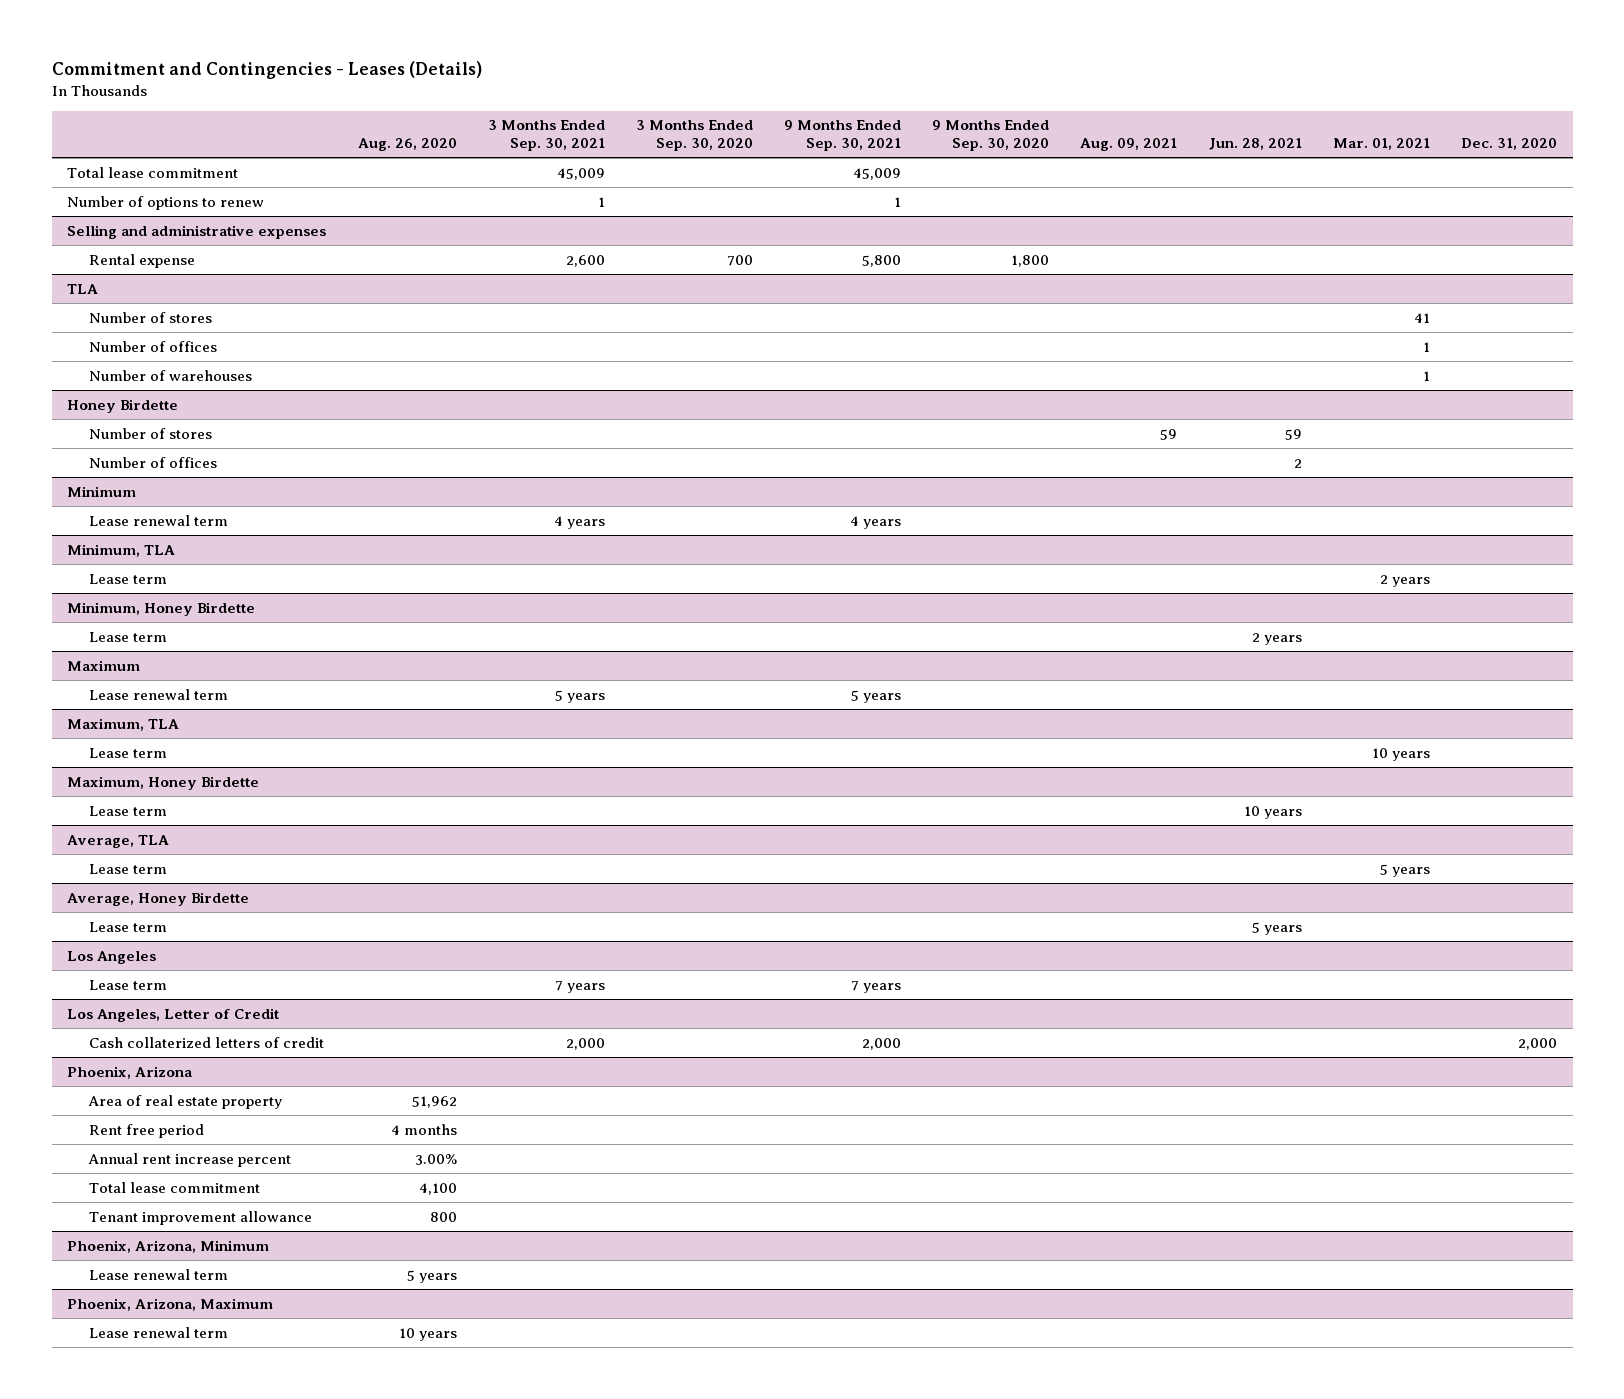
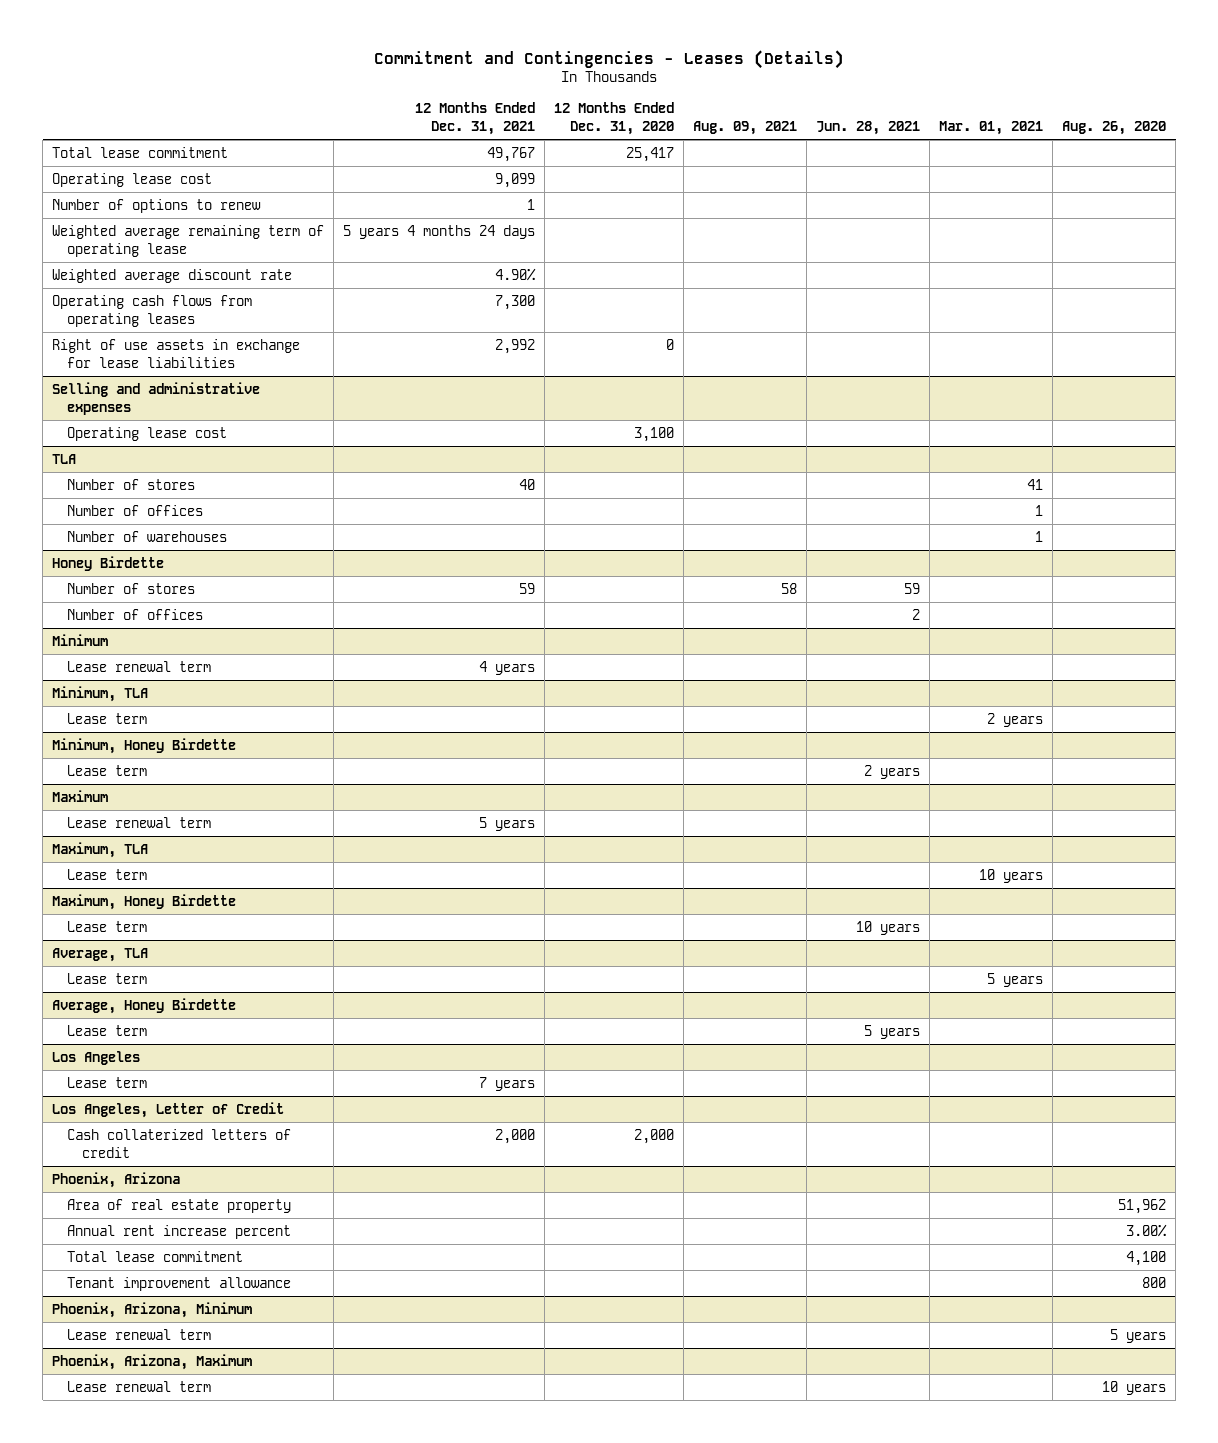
[487,120,605,152] 3 Months Ended Sep. 30, 2021 -> none
[635,120,753,152] 3 Months Ended Sep. 30, 2020 -> none
[784,120,902,152] 9 Months Ended Sep. 30, 2021 -> none
[932,120,1050,152] 9 Months Ended Sep. 30, 2020 -> none
[1460,138,1557,151] Dec. 31, 2020 -> none
none -> [415,102,536,136] 12 Months Ended Dec. 31, 2021
none -> [554,102,675,136] 12 Months Ended Dec. 31, 2020
none -> [52,172,213,187] Operating lease cost
none -> [52,224,325,257] Weighted average remaining term of operating lease
none -> [52,268,293,283] Weighted average discount rate
none -> [52,294,253,327] Operating cash flows from operating leases
none -> [52,338,301,368] Right of use assets in exchange for lease liabilities
[88,253,195,268] Rental expense -> [66,426,227,441] Operating lease cost
[1160,428,1178,440] 59 -> [781,582,798,594] 58
[88,1123,204,1138] Rent free period -> none

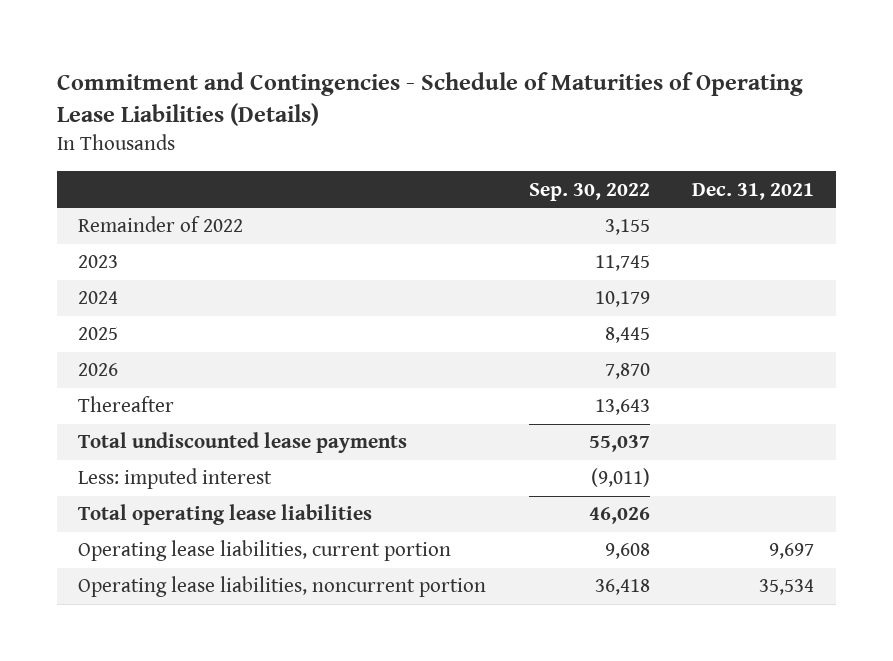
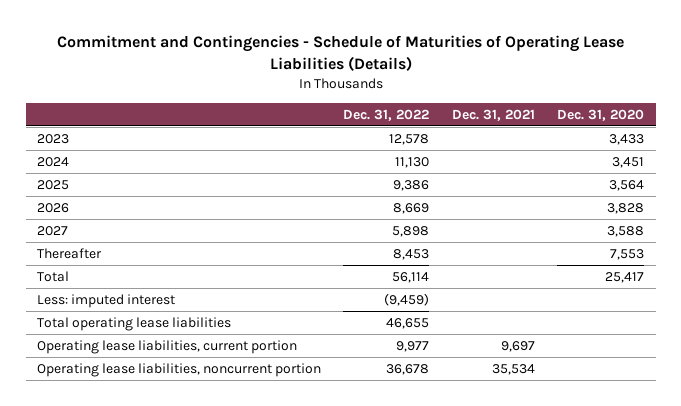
[528,182,650,201] Sep. 30, 2022 -> none
none -> [343,108,430,121] Dec. 31, 2022
none -> [557,108,645,121] Dec. 31, 2020
[78,216,244,233] Remainder of 2022 -> none
none -> [36,225,68,236] 2027
[78,432,408,454] Total undiscounted lease payments -> [36,270,69,282] Total

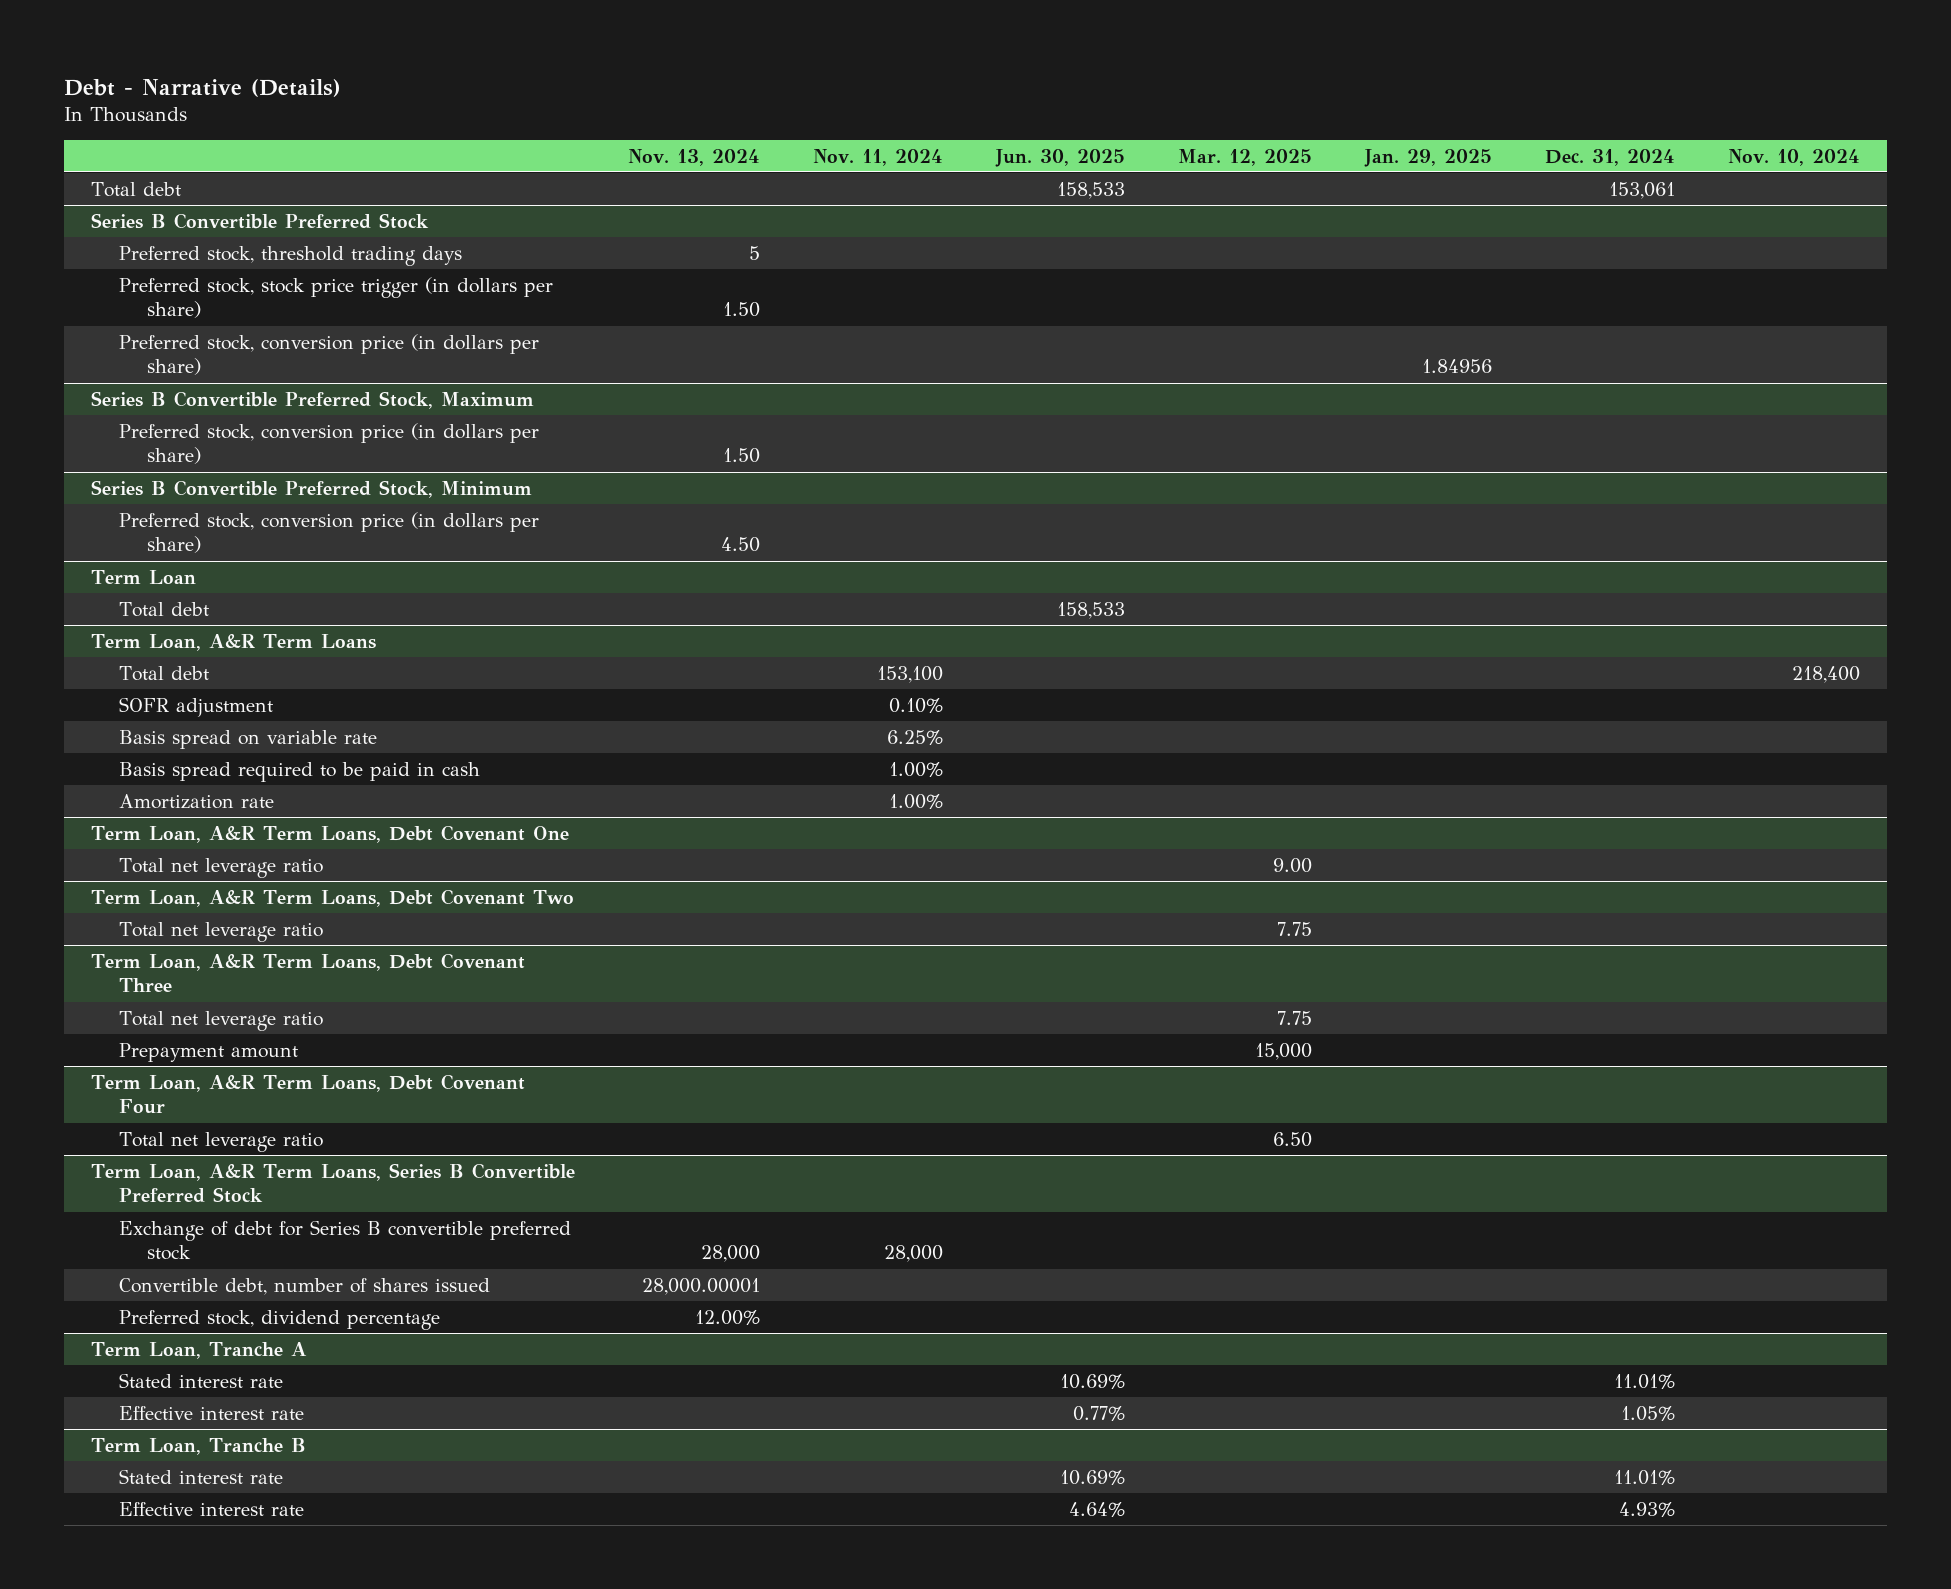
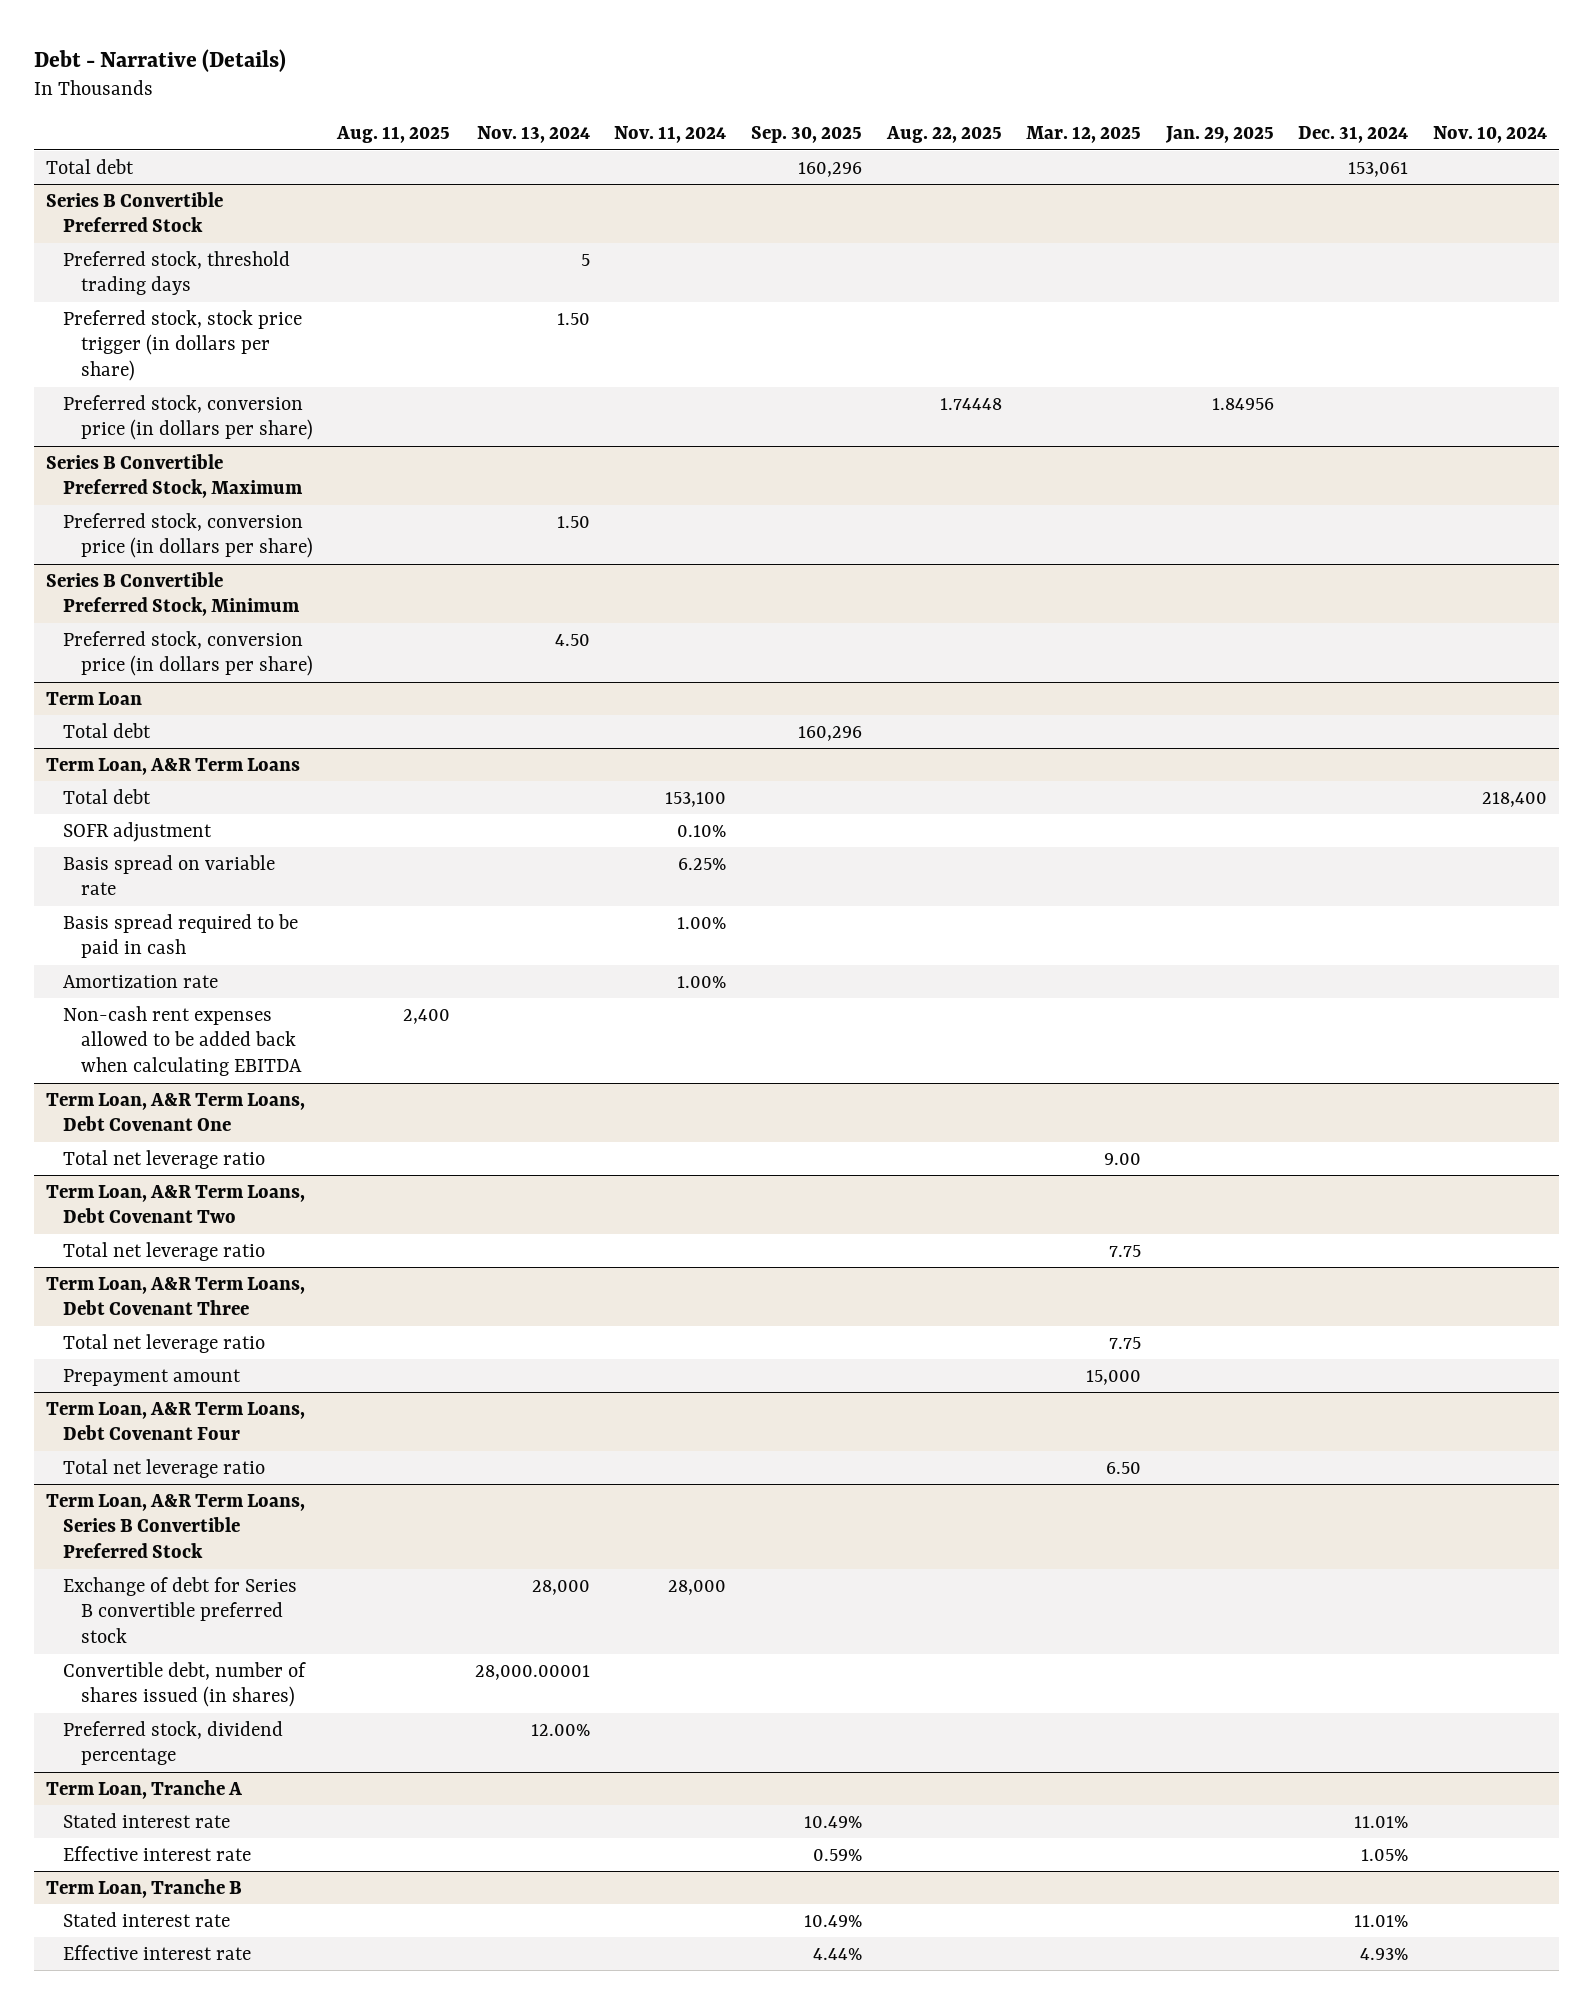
[995,148,1126,167] Jun. 30, 2025 -> none
none -> [336,126,451,144] Aug. 11, 2025
none -> [751,126,863,144] Sep. 30, 2025
none -> [885,126,1002,144] Aug. 22, 2025
none -> [63,1005,302,1077] Non-cash rent expenses allowed to be added back when calculating EBITDA
[119,1277,491,1295] Convertible debt, number of shares issued -> [63,1661,307,1708] Convertible debt, number of shares issued (in shares)

